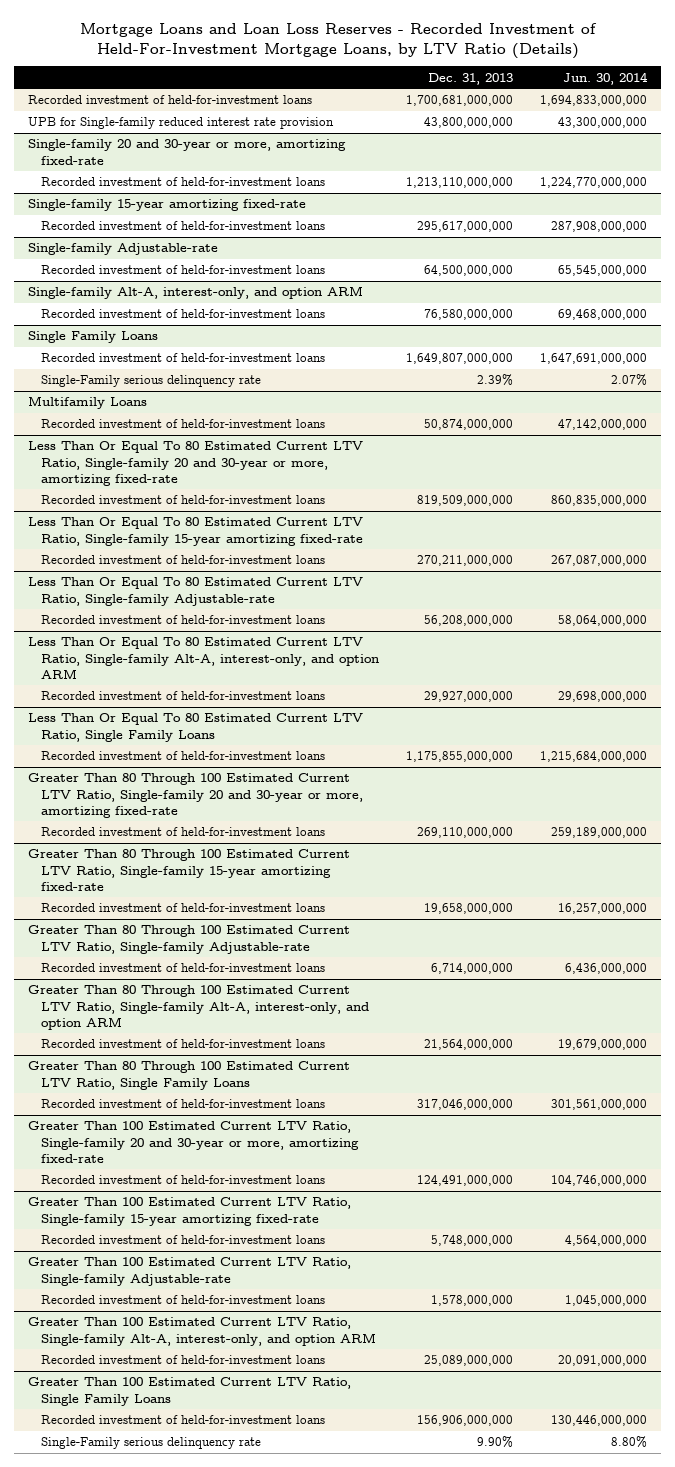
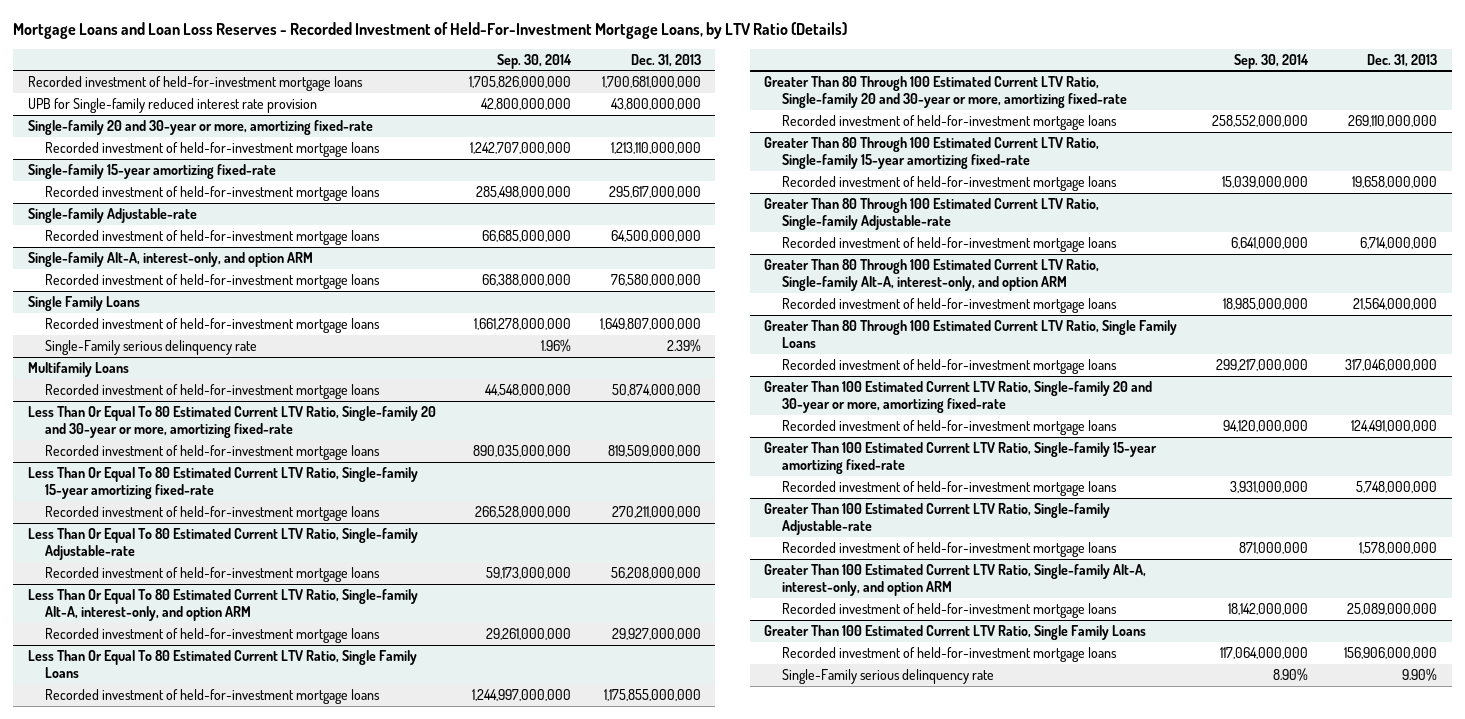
[563,71,649,85] Jun. 30, 2014 -> none
none -> [497,53,573,69] Sep. 30, 2014
[27,95,312,105] Recorded investment of held-for-investment loans -> [27,75,363,91] Recorded investment of held-for-investment mortgage loans
[40,177,325,187] Recorded investment of held-for-investment loans -> [45,141,381,157] Recorded investment of held-for-investment mortgage loans
[40,221,325,231] Recorded investment of held-for-investment loans -> [45,185,381,201] Recorded investment of held-for-investment mortgage loans
[40,265,325,275] Recorded investment of held-for-investment loans -> [45,229,381,245] Recorded investment of held-for-investment mortgage loans
[40,309,325,319] Recorded investment of held-for-investment loans -> [45,273,381,289] Recorded investment of held-for-investment mortgage loans
[40,353,325,363] Recorded investment of held-for-investment loans -> [45,317,381,333] Recorded investment of held-for-investment mortgage loans
[40,419,325,429] Recorded investment of held-for-investment loans -> [45,383,381,399] Recorded investment of held-for-investment mortgage loans
[40,495,325,505] Recorded investment of held-for-investment loans -> [45,444,381,460] Recorded investment of held-for-investment mortgage loans
[40,555,325,565] Recorded investment of held-for-investment loans -> [45,505,381,521] Recorded investment of held-for-investment mortgage loans
[40,615,325,625] Recorded investment of held-for-investment loans -> [45,566,381,582] Recorded investment of held-for-investment mortgage loans
[40,691,325,701] Recorded investment of held-for-investment loans -> [45,627,381,643] Recorded investment of held-for-investment mortgage loans
[40,751,325,761] Recorded investment of held-for-investment loans -> [45,688,381,704] Recorded investment of held-for-investment mortgage loans
[40,827,325,837] Recorded investment of held-for-investment loans -> [781,114,1117,130] Recorded investment of held-for-investment mortgage loans
[40,903,325,913] Recorded investment of held-for-investment loans -> [781,175,1117,191] Recorded investment of held-for-investment mortgage loans
[40,963,325,973] Recorded investment of held-for-investment loans -> [781,236,1117,252] Recorded investment of held-for-investment mortgage loans
[40,1039,325,1049] Recorded investment of held-for-investment loans -> [781,297,1117,313] Recorded investment of held-for-investment mortgage loans
[40,1099,325,1109] Recorded investment of held-for-investment loans -> [781,358,1117,374] Recorded investment of held-for-investment mortgage loans
[40,1175,325,1185] Recorded investment of held-for-investment loans -> [781,419,1117,435] Recorded investment of held-for-investment mortgage loans
[40,1235,325,1245] Recorded investment of held-for-investment loans -> [781,480,1117,496] Recorded investment of held-for-investment mortgage loans
[40,1295,325,1305] Recorded investment of held-for-investment loans -> [781,541,1117,557] Recorded investment of held-for-investment mortgage loans
[40,1355,325,1365] Recorded investment of held-for-investment loans -> [781,602,1117,618] Recorded investment of held-for-investment mortgage loans
[40,1415,325,1425] Recorded investment of held-for-investment loans -> [781,646,1117,662] Recorded investment of held-for-investment mortgage loans

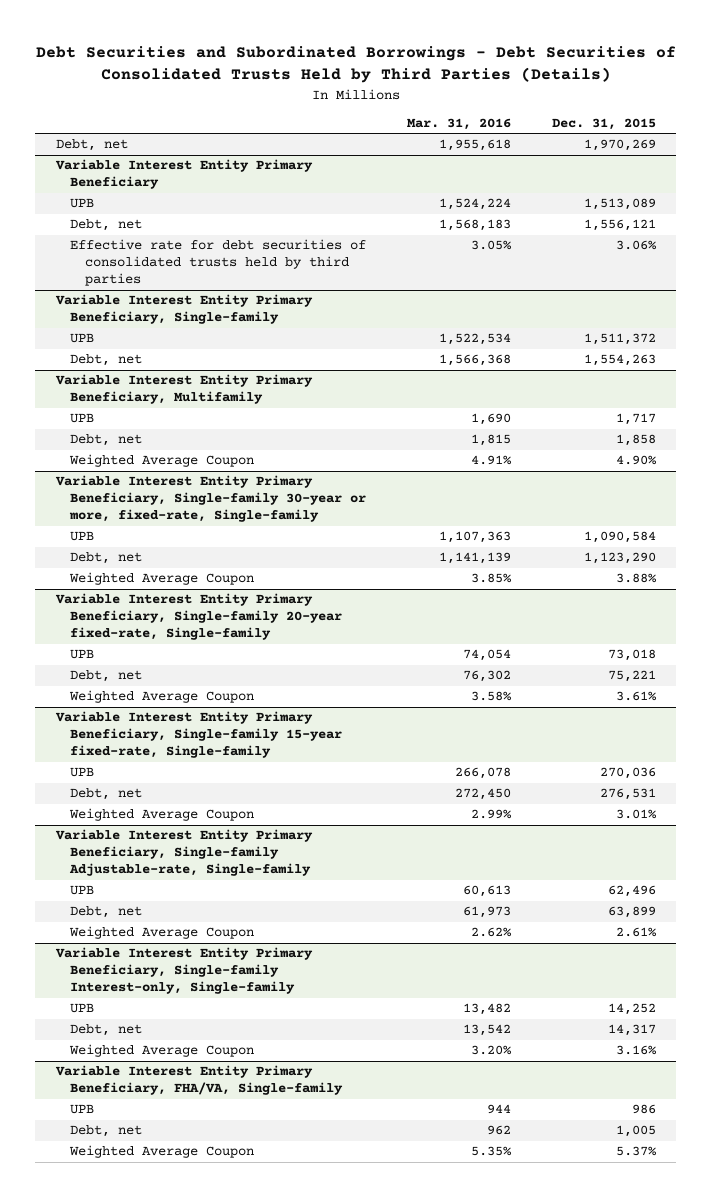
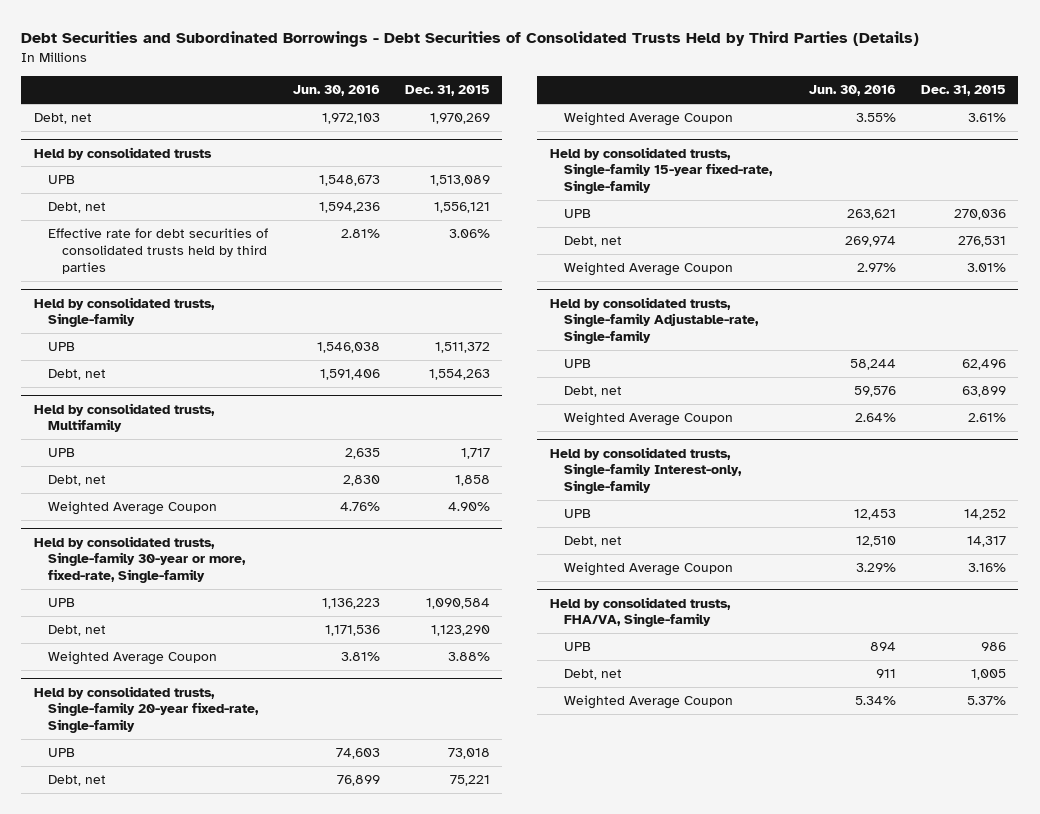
[406,118,511,131] Mar. 31, 2016 -> none
none -> [292,85,380,97] Jun. 30, 2016
[54,159,313,190] Variable Interest Entity Primary Beneficiary -> [33,146,212,160] Held by consolidated trusts
[54,294,313,325] Variable Interest Entity Primary Beneficiary, Single-family -> none
none -> [33,296,215,328] Held by consolidated trusts, Single-family
[54,374,313,405] Variable Interest Entity Primary Beneficiary, Multifamily -> none
none -> [33,402,215,433] Held by consolidated trusts, Multifamily
[54,475,367,523] Variable Interest Entity Primary Beneficiary, Single-family 30-year or more, fixed-rate, Single-family -> none
none -> [33,535,247,584] Held by consolidated trusts, Single-family 30-year or more, fixed-rate, Single-family
[54,593,343,641] Variable Interest Entity Primary Beneficiary, Single-family 20-year fixed-rate, Single-family -> none
none -> [33,685,260,734] Held by consolidated trusts, Single-family 20-year fixed-rate, Single-family
[54,711,343,759] Variable Interest Entity Primary Beneficiary, Single-family 15-year fixed-rate, Single-family -> none
none -> [549,146,773,195] Held by consolidated trusts, Single-family 15-year fixed-rate, Single-family
[54,829,313,877] Variable Interest Entity Primary Beneficiary, Single-family Adjustable-rate, Single-family -> none
none -> [549,296,759,345] Held by consolidated trusts, Single-family Adjustable-rate, Single-family
[54,947,313,995] Variable Interest Entity Primary Beneficiary, Single-family Interest-only, Single-family -> none
none -> [549,446,742,495] Held by consolidated trusts, Single-family Interest-only, Single-family
[54,1065,344,1096] Variable Interest Entity Primary Beneficiary, FHA/VA, Single-family -> none
none -> [549,596,731,628] Held by consolidated trusts, FHA/VA, Single-family

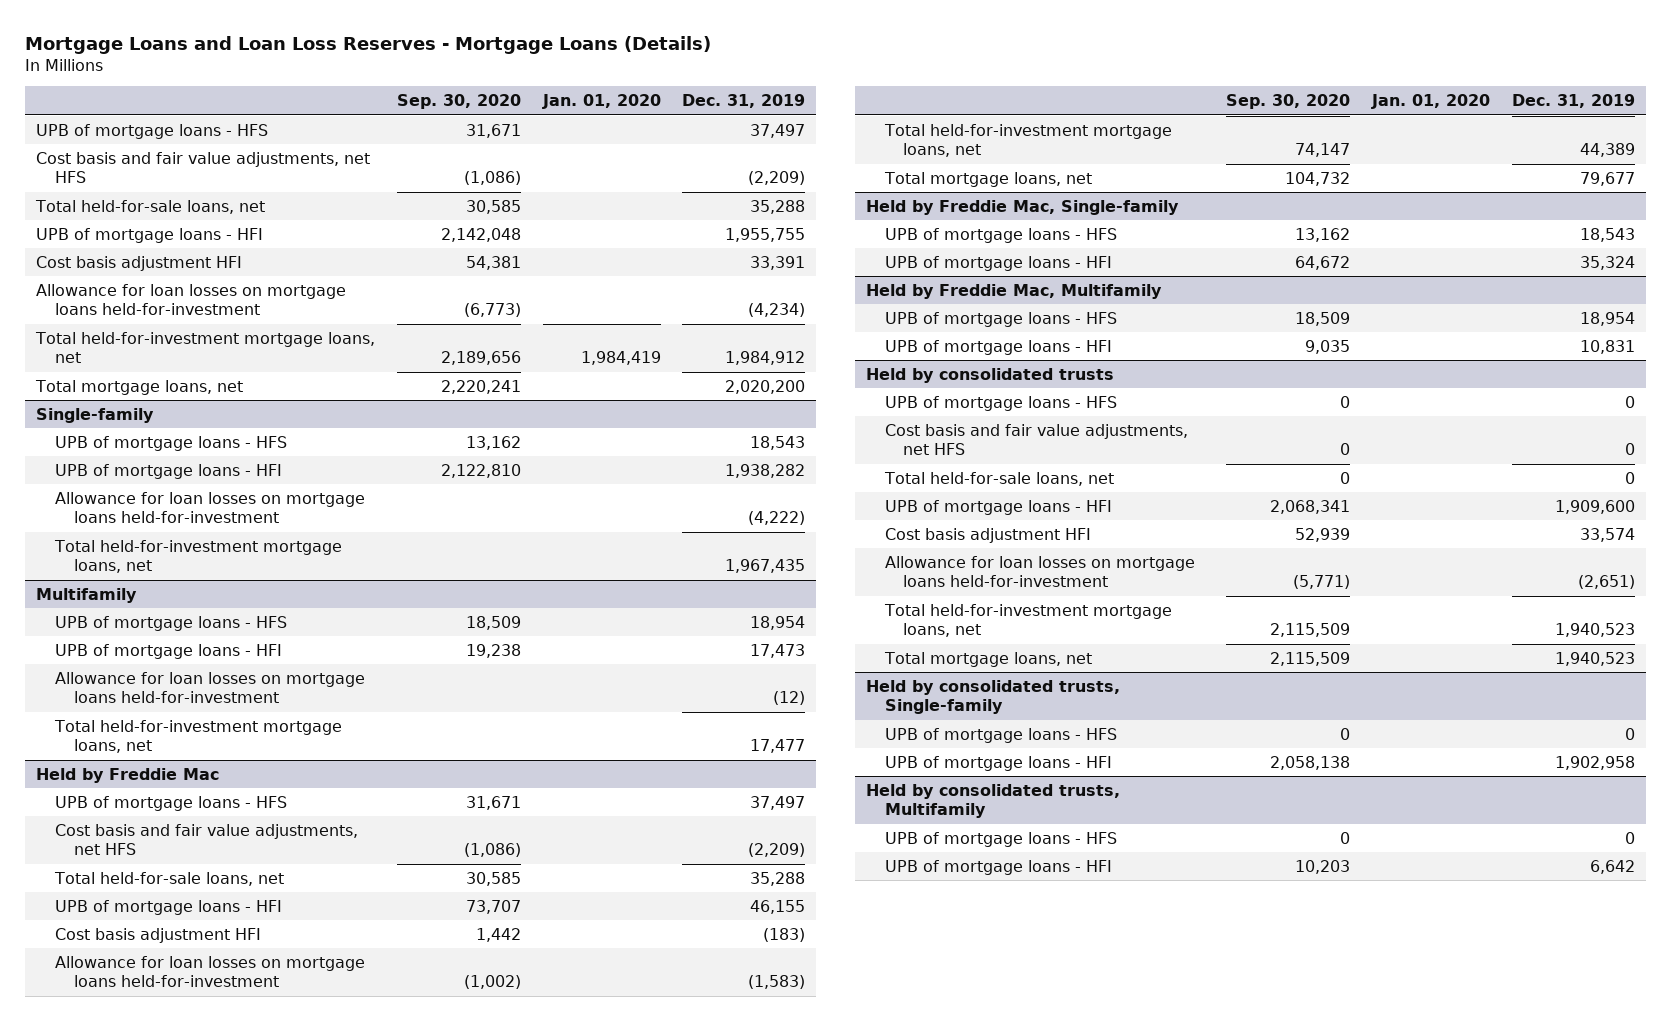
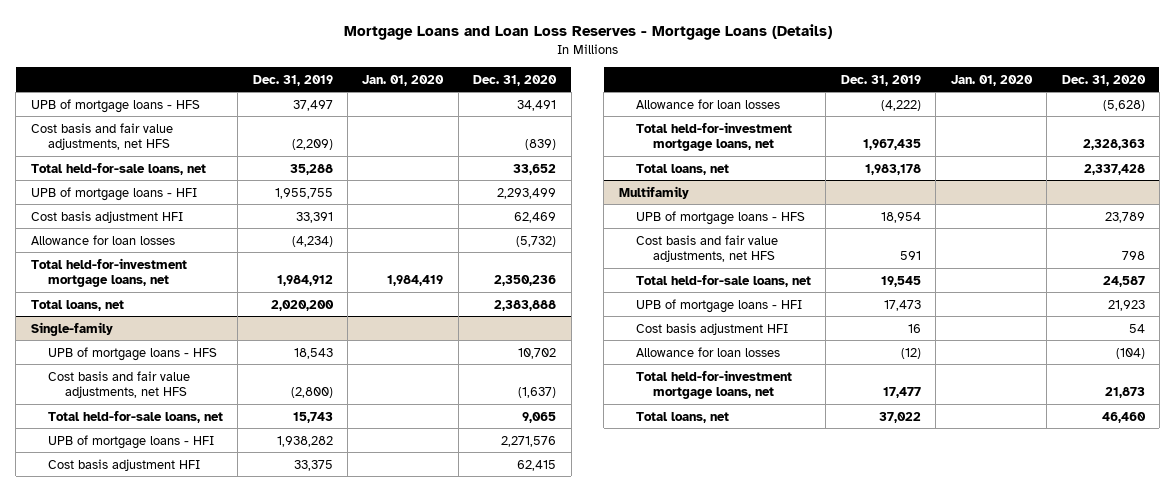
[396,94,521,110] Sep. 30, 2020 -> none
none -> [473,74,558,86] Dec. 31, 2020
[36,283,347,316] Allowance for loan losses on mortgage loans held-for-investment -> [30,234,175,245] Allowance for loan losses
[35,379,244,395] Total mortgage loans, net -> [30,299,124,311] Total loans, net
none -> [47,370,190,399] Cost basis and fair value adjustments, net HFS
none -> [47,410,223,423] Total held-for-sale loans, net
none -> [47,458,200,471] Cost basis adjustment HFI
[55,491,366,524] Allowance for loan losses on mortgage loans held-for-investment -> [636,98,781,109] Allowance for loan losses
none -> [636,163,730,175] Total loans, net
none -> [636,234,779,263] Cost basis and fair value adjustments, net HFS
none -> [636,274,812,287] Total held-for-sale loans, net
none -> [636,322,789,335] Cost basis adjustment HFI
[55,671,366,704] Allowance for loan losses on mortgage loans held-for-investment -> [636,346,781,357] Allowance for loan losses
[36,767,220,783] Held by Freddie Mac -> none
[55,795,288,811] UPB of mortgage loans - HFS -> none
[55,823,359,856] Cost basis and fair value adjustments, net HFS -> none
[54,871,285,886] Total held-for-sale loans, net -> none
[55,899,283,915] UPB of mortgage loans - HFI -> none
[55,927,262,943] Cost basis adjustment HFI -> none
[55,955,366,988] Allowance for loan losses on mortgage loans held-for-investment -> none
[883,123,1172,158] Total held-for-investment mortgage loans, net -> none
[865,199,1179,215] Held by Freddie Mac, Single-family -> none
[884,227,1117,243] UPB of mortgage loans - HFS -> none
[884,255,1112,271] UPB of mortgage loans - HFI -> none
[865,283,1162,299] Held by Freddie Mac, Multifamily -> none
[884,311,1117,327] UPB of mortgage loans - HFS -> none
[884,339,1112,355] UPB of mortgage loans - HFI -> none
[865,367,1114,383] Held by consolidated trusts -> none
[884,395,1117,411] UPB of mortgage loans - HFS -> none
[884,423,1188,456] Cost basis and fair value adjustments, net HFS -> none
[883,471,1114,486] Total held-for-sale loans, net -> none
[884,499,1112,515] UPB of mortgage loans - HFI -> none
[884,527,1091,543] Cost basis adjustment HFI -> none
[884,555,1195,588] Allowance for loan losses on mortgage loans held-for-investment -> none
[883,603,1172,638] Total held-for-investment mortgage loans, net -> none
[883,651,1092,667] Total mortgage loans, net -> none
[865,679,1120,715] Held by consolidated trusts, Single-family -> none
[884,727,1117,743] UPB of mortgage loans - HFS -> none
[884,755,1112,771] UPB of mortgage loans - HFI -> none
[865,783,1120,819] Held by consolidated trusts, Multifamily -> none
[884,831,1117,847] UPB of mortgage loans - HFS -> none
[884,859,1112,875] UPB of mortgage loans - HFI -> none
[883,171,1092,187] Total mortgage loans, net -> [636,411,730,423] Total loans, net
[1579,171,1635,186] 79,677 -> [878,411,921,423] 37,022

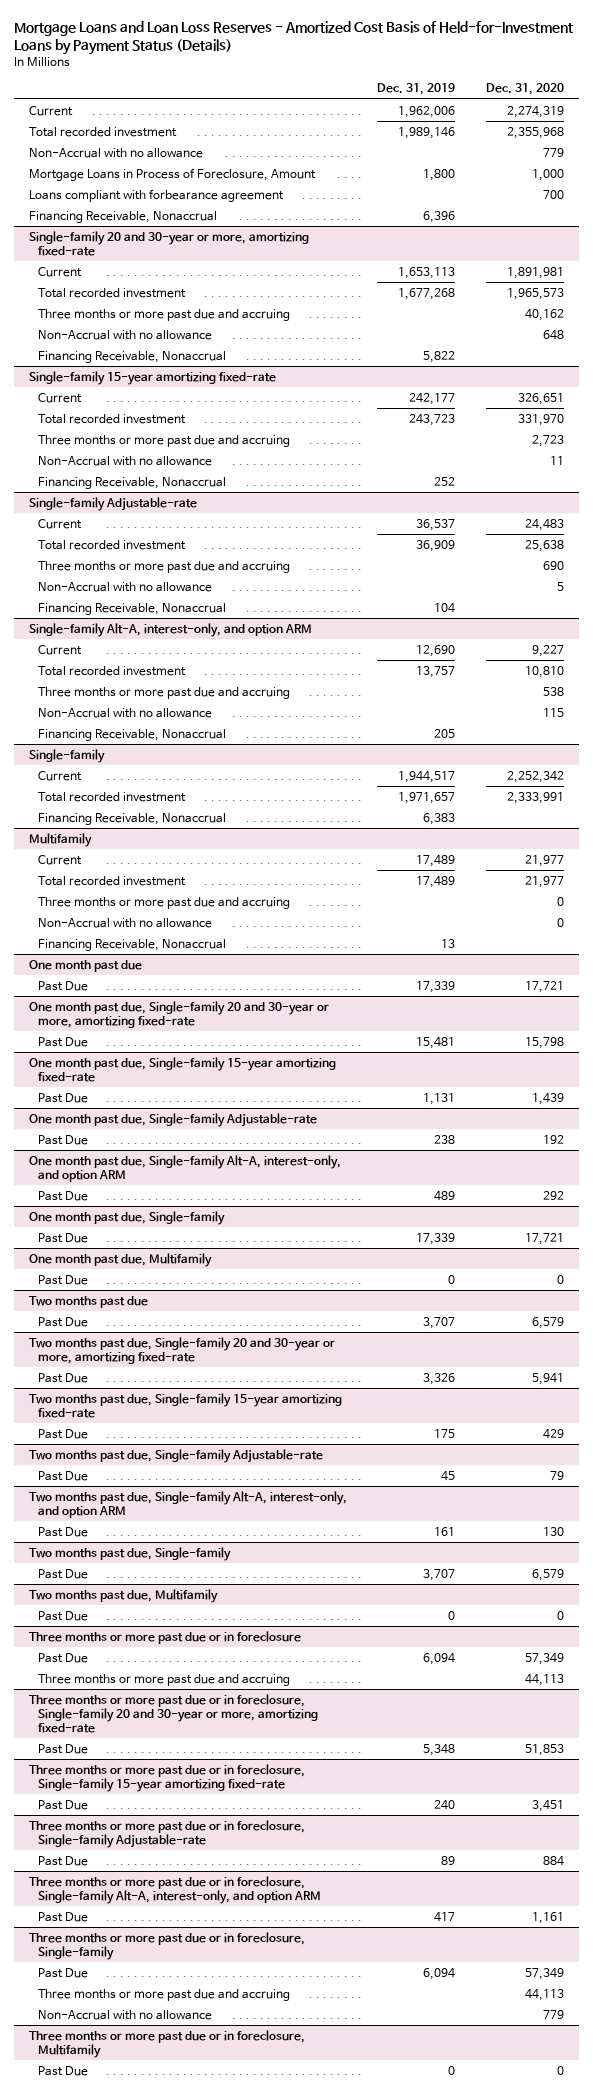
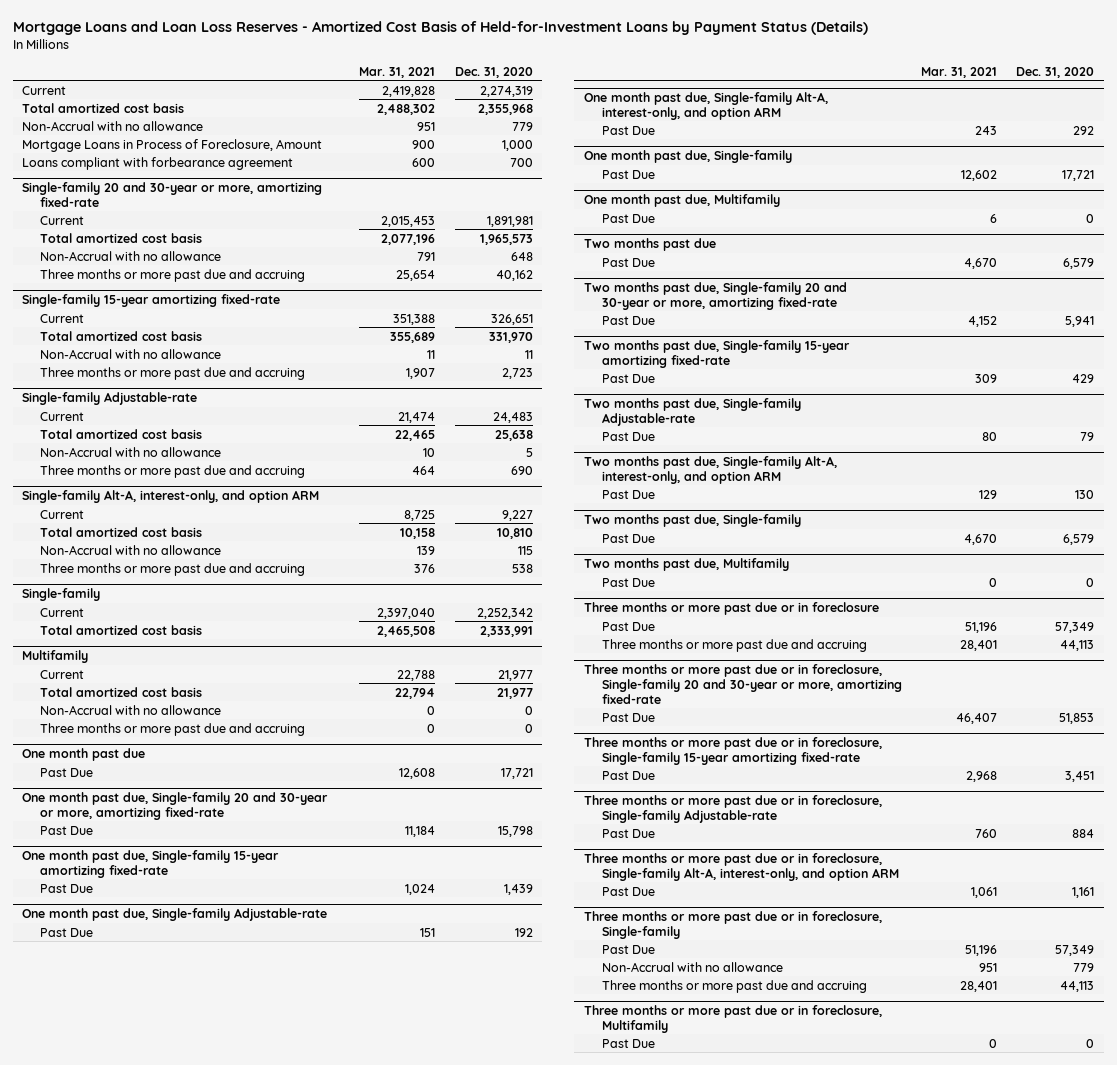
[377,83,456,96] Dec. 31, 2019 -> none
none -> [359,66,436,78] Mar. 31, 2021
[29,126,178,137] Total recorded investment -> [22,102,185,113] Total amortized cost basis
[29,210,218,223] Financing Receivable, Nonaccrual -> none
[37,287,186,298] Total recorded investment -> [40,232,203,243] Total amortized cost basis
[37,350,226,363] Financing Receivable, Nonaccrual -> none
[37,308,290,321] Three months or more past due and accruing -> [40,268,306,282] Three months or more past due and accruing
[37,413,186,424] Total recorded investment -> [40,330,203,341] Total amortized cost basis
[37,476,226,489] Financing Receivable, Nonaccrual -> none
[37,434,290,447] Three months or more past due and accruing -> [40,366,306,380] Three months or more past due and accruing
[37,539,186,550] Total recorded investment -> [40,428,203,439] Total amortized cost basis
[37,602,226,615] Financing Receivable, Nonaccrual -> none
[37,560,290,573] Three months or more past due and accruing -> [40,464,306,478] Three months or more past due and accruing
[37,665,186,676] Total recorded investment -> [40,526,203,537] Total amortized cost basis
[37,728,226,741] Financing Receivable, Nonaccrual -> none
[37,686,290,699] Three months or more past due and accruing -> [40,562,306,576] Three months or more past due and accruing
[37,812,226,825] Financing Receivable, Nonaccrual -> none
[37,791,186,802] Total recorded investment -> [40,624,203,635] Total amortized cost basis
[37,875,186,886] Total recorded investment -> [40,686,203,697] Total amortized cost basis
[37,938,226,951] Financing Receivable, Nonaccrual -> none
[37,896,290,909] Three months or more past due and accruing -> [40,722,306,736] Three months or more past due and accruing
[37,1988,290,2001] Three months or more past due and accruing -> [601,979,867,993] Three months or more past due and accruing

